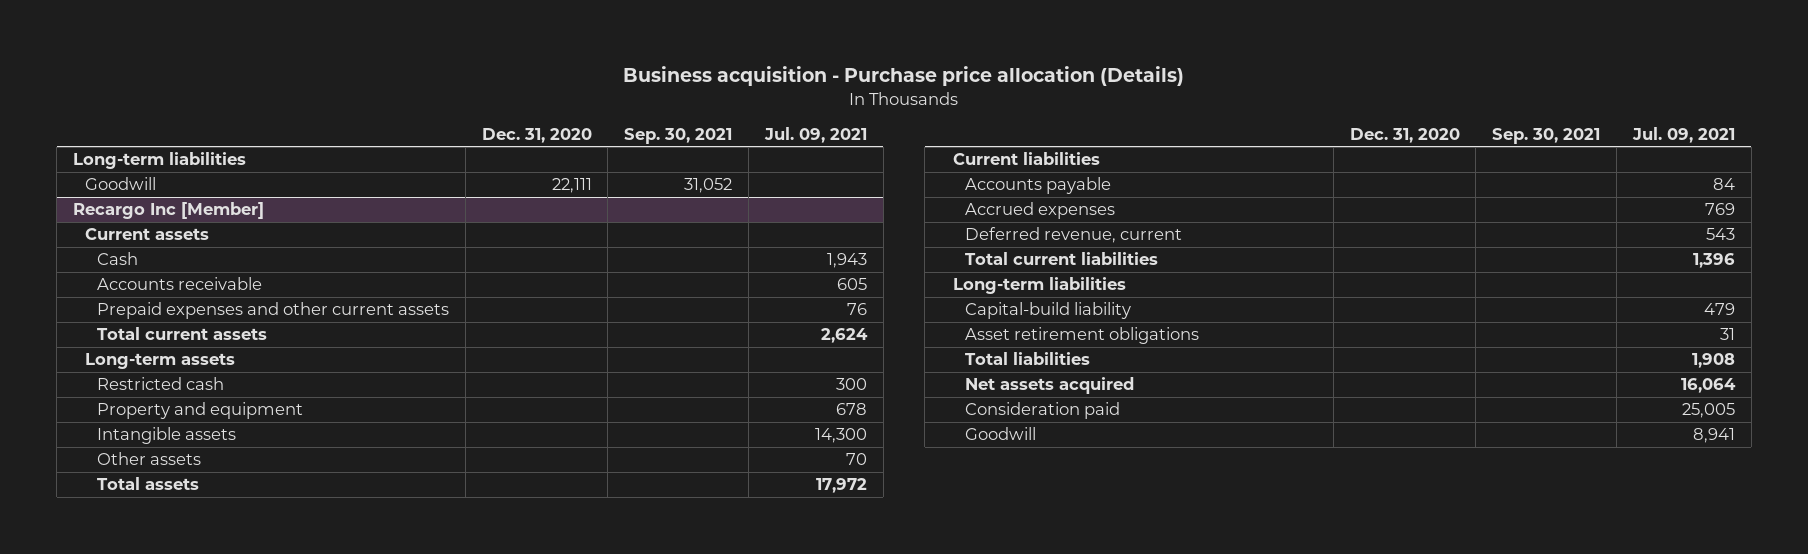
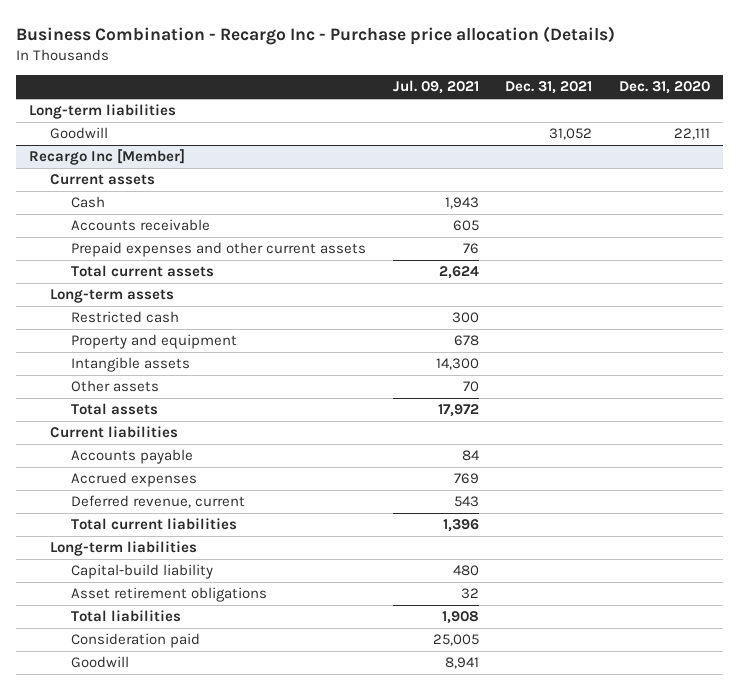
[622,66,1184,87] Business acquisition - Purchase price allocation (Details) -> [16,25,616,45] Business Combination - Recargo Inc - Purchase price allocation (Details)
[624,127,733,144] Sep. 30, 2021 -> none
none -> [505,81,593,95] Dec. 31, 2021
[1703,303,1735,316] 479 -> [452,565,479,577] 480
[1719,328,1735,341] 31 -> [460,588,479,600] 32
[964,377,1134,395] Net assets acquired -> none

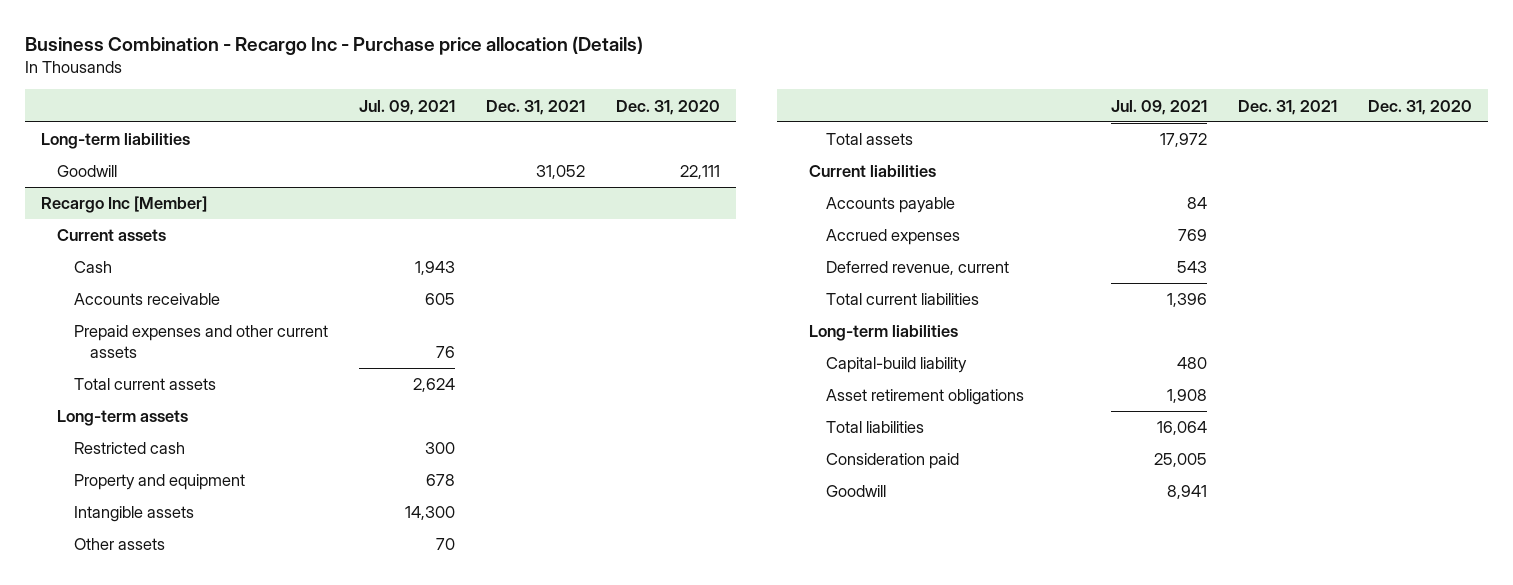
[460,588,479,600] 32 -> [1166,389,1207,404] 1,908
[441,611,479,625] 1,908 -> [1156,421,1207,436] 16,064

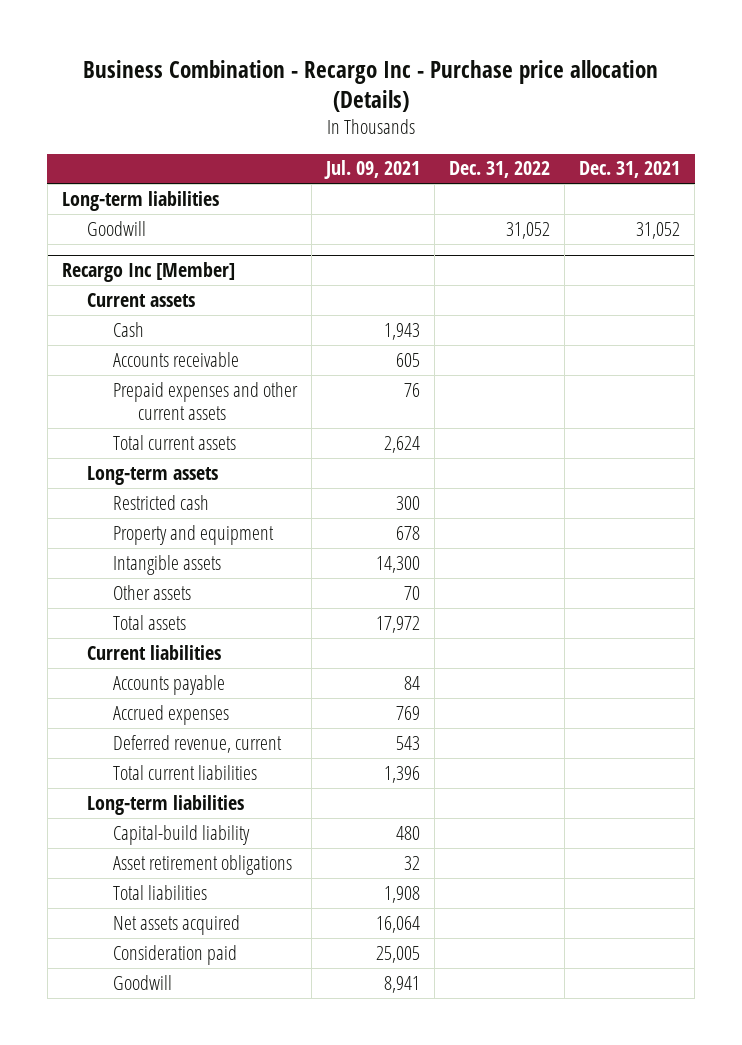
[616,99,721,115] Dec. 31, 2020 -> none
none -> [448,161,550,179] Dec. 31, 2022
[1166,389,1207,404] 1,908 -> [403,855,420,870] 32
[1156,421,1207,436] 16,064 -> [383,885,420,903] 1,908
none -> [112,914,240,935] Net assets acquired

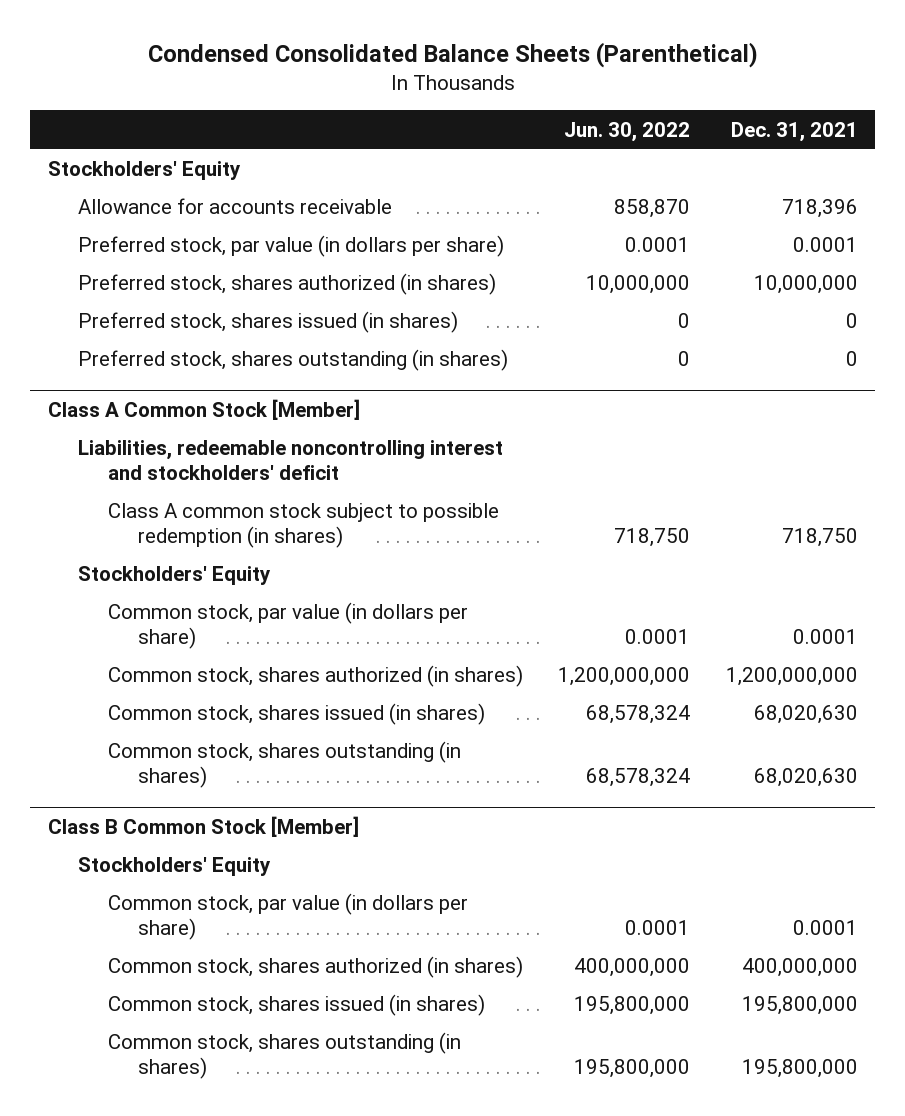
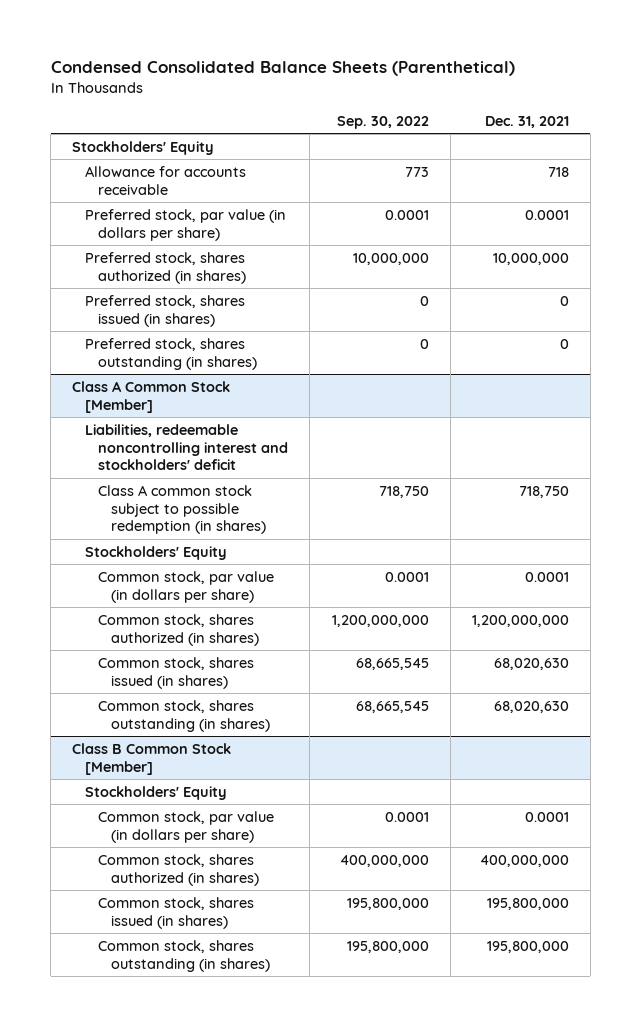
[564,121,691,142] Jun. 30, 2022 -> none
none -> [336,115,429,129] Sep. 30, 2022
[781,199,858,219] 718,396 -> [547,166,569,177] 718

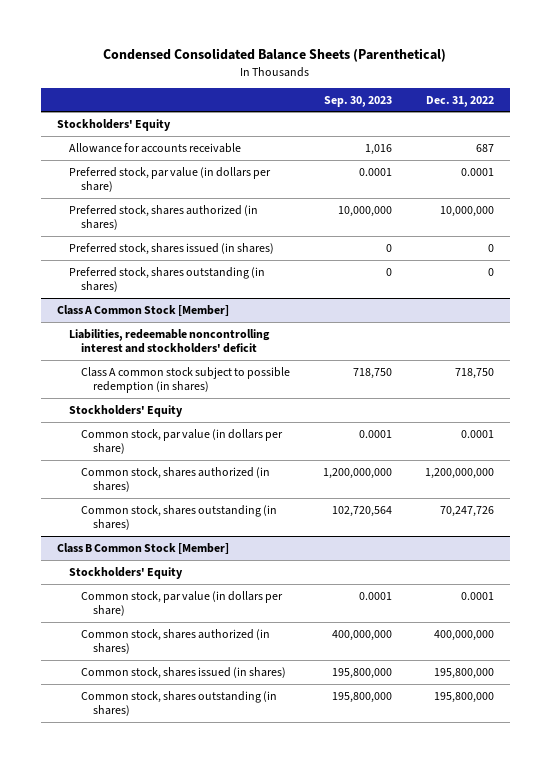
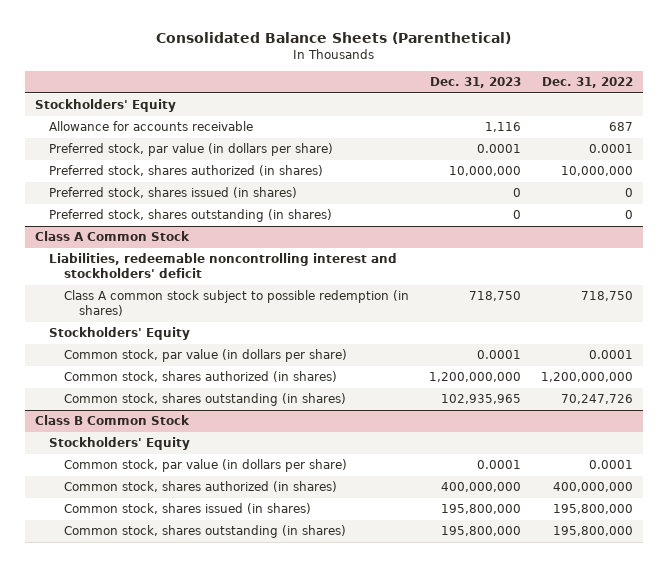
[103,48,447,63] Condensed Consolidated Balance Sheets (Parenthetical) -> [155,32,511,45] Consolidated Balance Sheets (Parenthetical)
[323,95,392,107] Sep. 30, 2023 -> none
none -> [430,77,522,89] Dec. 31, 2023
[57,304,230,316] Class A Common Stock [Member] -> [34,231,190,242] Class A Common Stock
[57,542,230,554] Class B Common Stock [Member] -> [34,415,190,426] Class B Common Stock

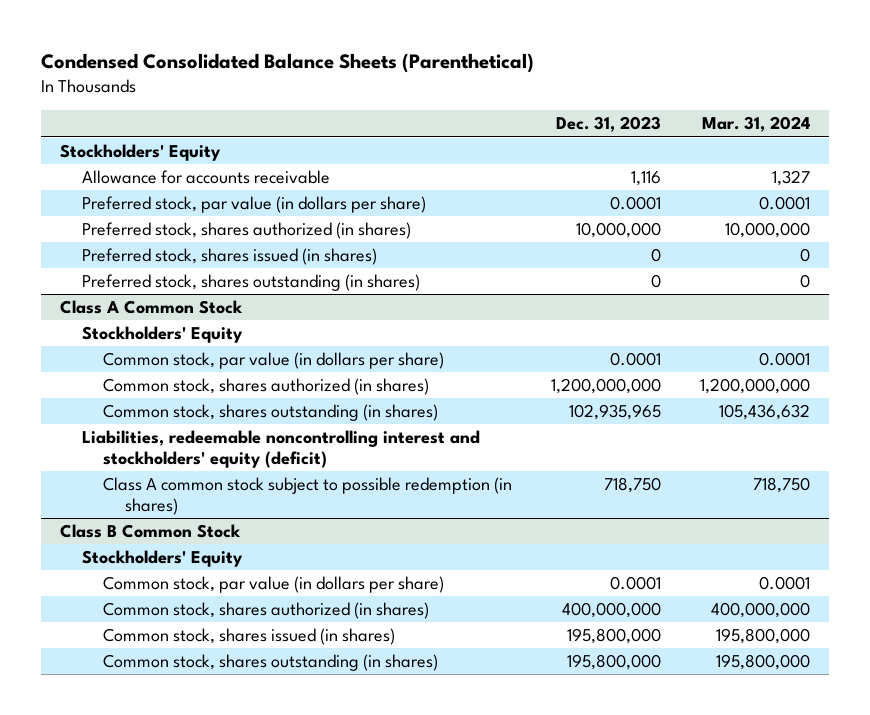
[155,32,511,45] Consolidated Balance Sheets (Parenthetical) -> [40,53,534,74] Condensed Consolidated Balance Sheets (Parenthetical)
[541,77,633,89] Dec. 31, 2022 -> none
none -> [701,116,810,133] Mar. 31, 2024
[49,253,398,279] Liabilities, redeemable noncontrolling interest and stockholders' deficit -> none
none -> [81,430,480,468] Liabilities, redeemable noncontrolling interest and stockholders' equity (deficit)
[64,290,410,317] Class A common stock subject to possible redemption (in shares) -> [103,477,513,515] Class A common stock subject to possible redemption (in shares)

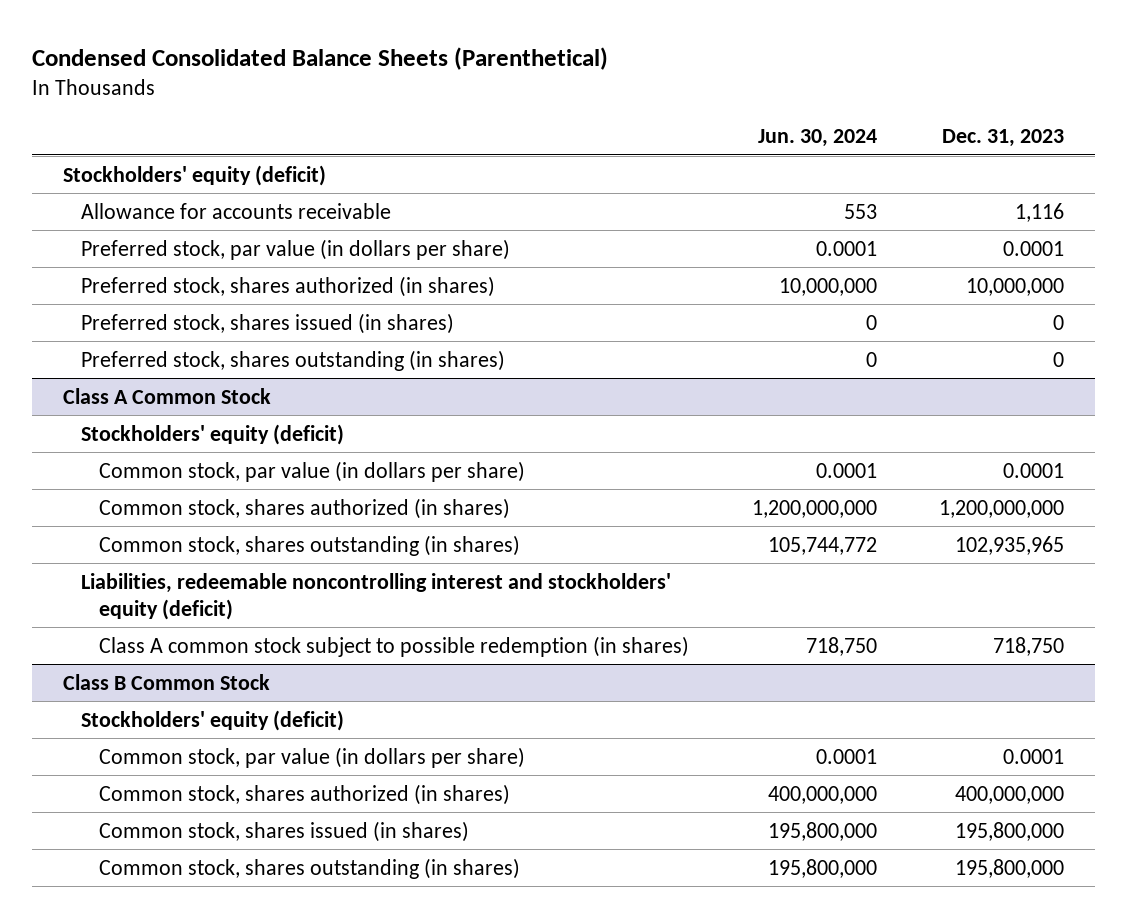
[701,116,810,133] Mar. 31, 2024 -> none
none -> [757,129,877,148] Jun. 30, 2024
[59,144,221,162] Stockholders' Equity -> [63,164,327,186] Stockholders' equity (deficit)
[81,326,243,344] Stockholders' Equity -> [81,423,345,445] Stockholders' equity (deficit)
[81,550,243,568] Stockholders' Equity -> [81,709,345,731] Stockholders' equity (deficit)

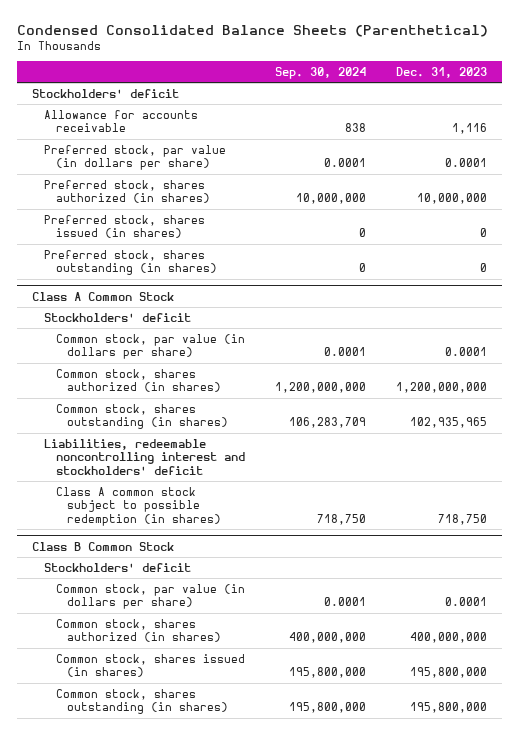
[757,129,877,148] Jun. 30, 2024 -> none
none -> [274,67,366,80] Sep. 30, 2024
[63,164,327,186] Stockholders' equity (deficit) -> [32,88,180,98] Stockholders' deficit
[81,423,345,445] Stockholders' equity (deficit) -> [44,312,192,322] Stockholders' deficit
[81,572,672,620] Liabilities, redeemable noncontrolling interest and stockholders' equity (deficit) -> [44,438,245,475] Liabilities, redeemable noncontrolling interest and stockholders' deficit
[81,709,345,731] Stockholders' equity (deficit) -> [44,562,192,572] Stockholders' deficit

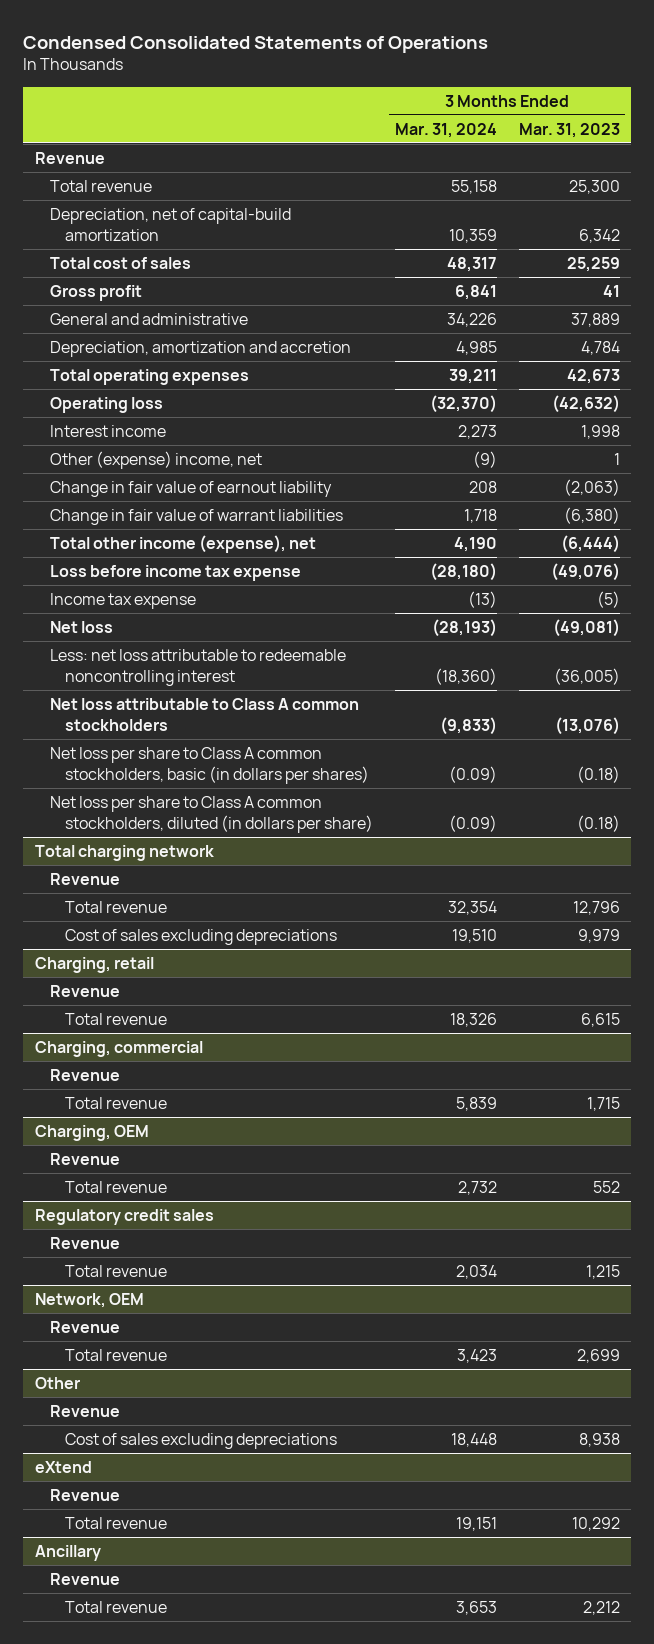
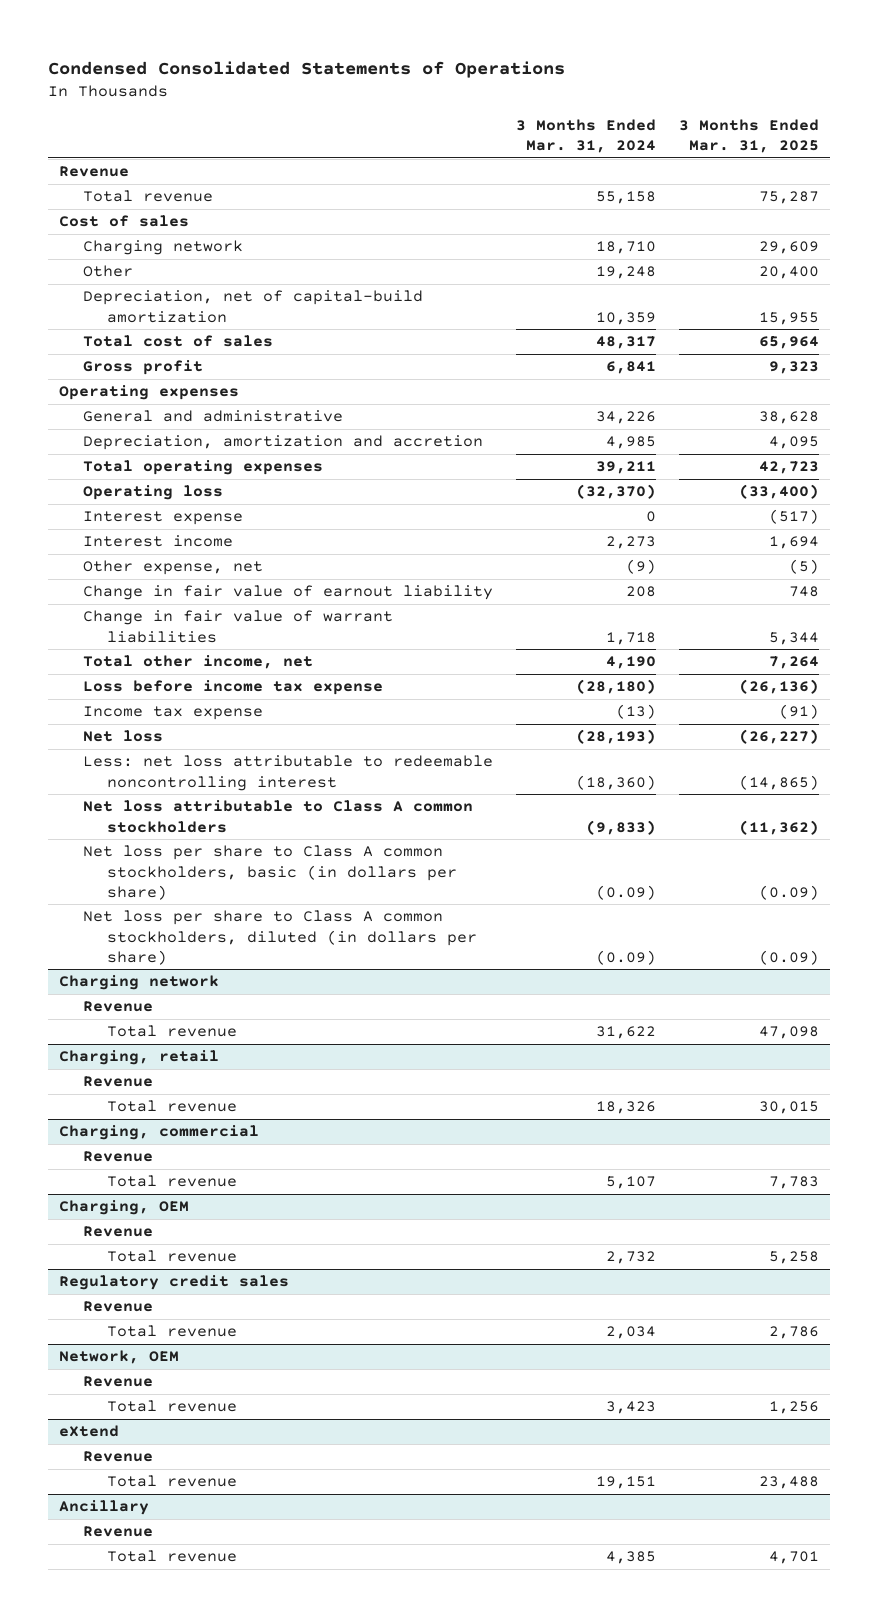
[518,122,620,138] Mar. 31, 2023 -> none
none -> [678,118,819,154] 3 Months Ended Mar. 31, 2025
none -> [59,215,190,228] Cost of sales
none -> [83,240,244,256] Charging network
none -> [83,265,134,278] Other
none -> [59,385,240,401] Operating expenses
none -> [83,511,244,526] Interest expense
[49,450,262,469] Other (expense) income, net -> [83,560,264,576] Other expense, net
[49,534,316,553] Total other income (expense), net -> [83,655,314,670] Total other income, net
[49,746,369,784] Net loss per share to Class A common stockholders, basic (in dollars per shares) -> [83,845,457,900] Net loss per share to Class A common stockholders, basic (in dollars per share)
[34,844,214,861] Total charging network -> [59,975,220,991] Charging network
[64,928,337,945] Cost of sales excluding depreciations -> none
[447,900,497,915] 32,354 -> [595,1026,656,1040] 31,622
[455,1096,497,1111] 5,839 -> [605,1176,656,1190] 5,107
[34,1376,80,1389] Other -> none
[49,1404,120,1417] Revenue -> none
[64,1432,337,1449] Cost of sales excluding depreciations -> none
[455,1600,497,1615] 3,653 -> [605,1551,656,1565] 4,385

